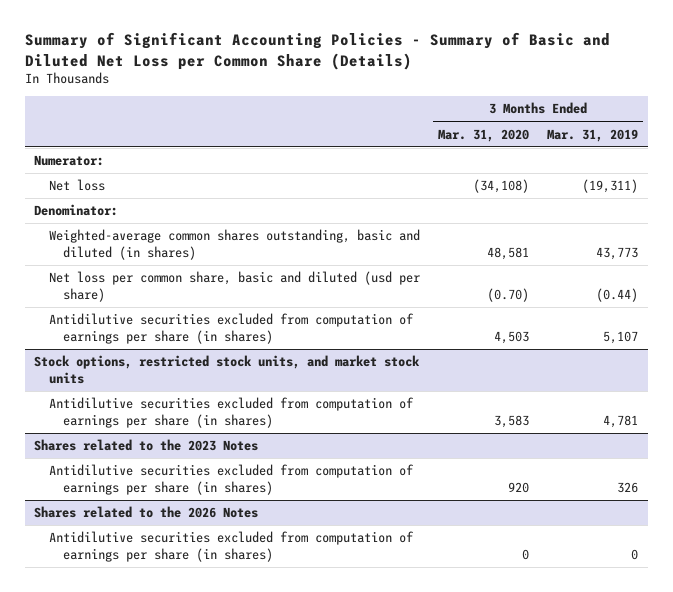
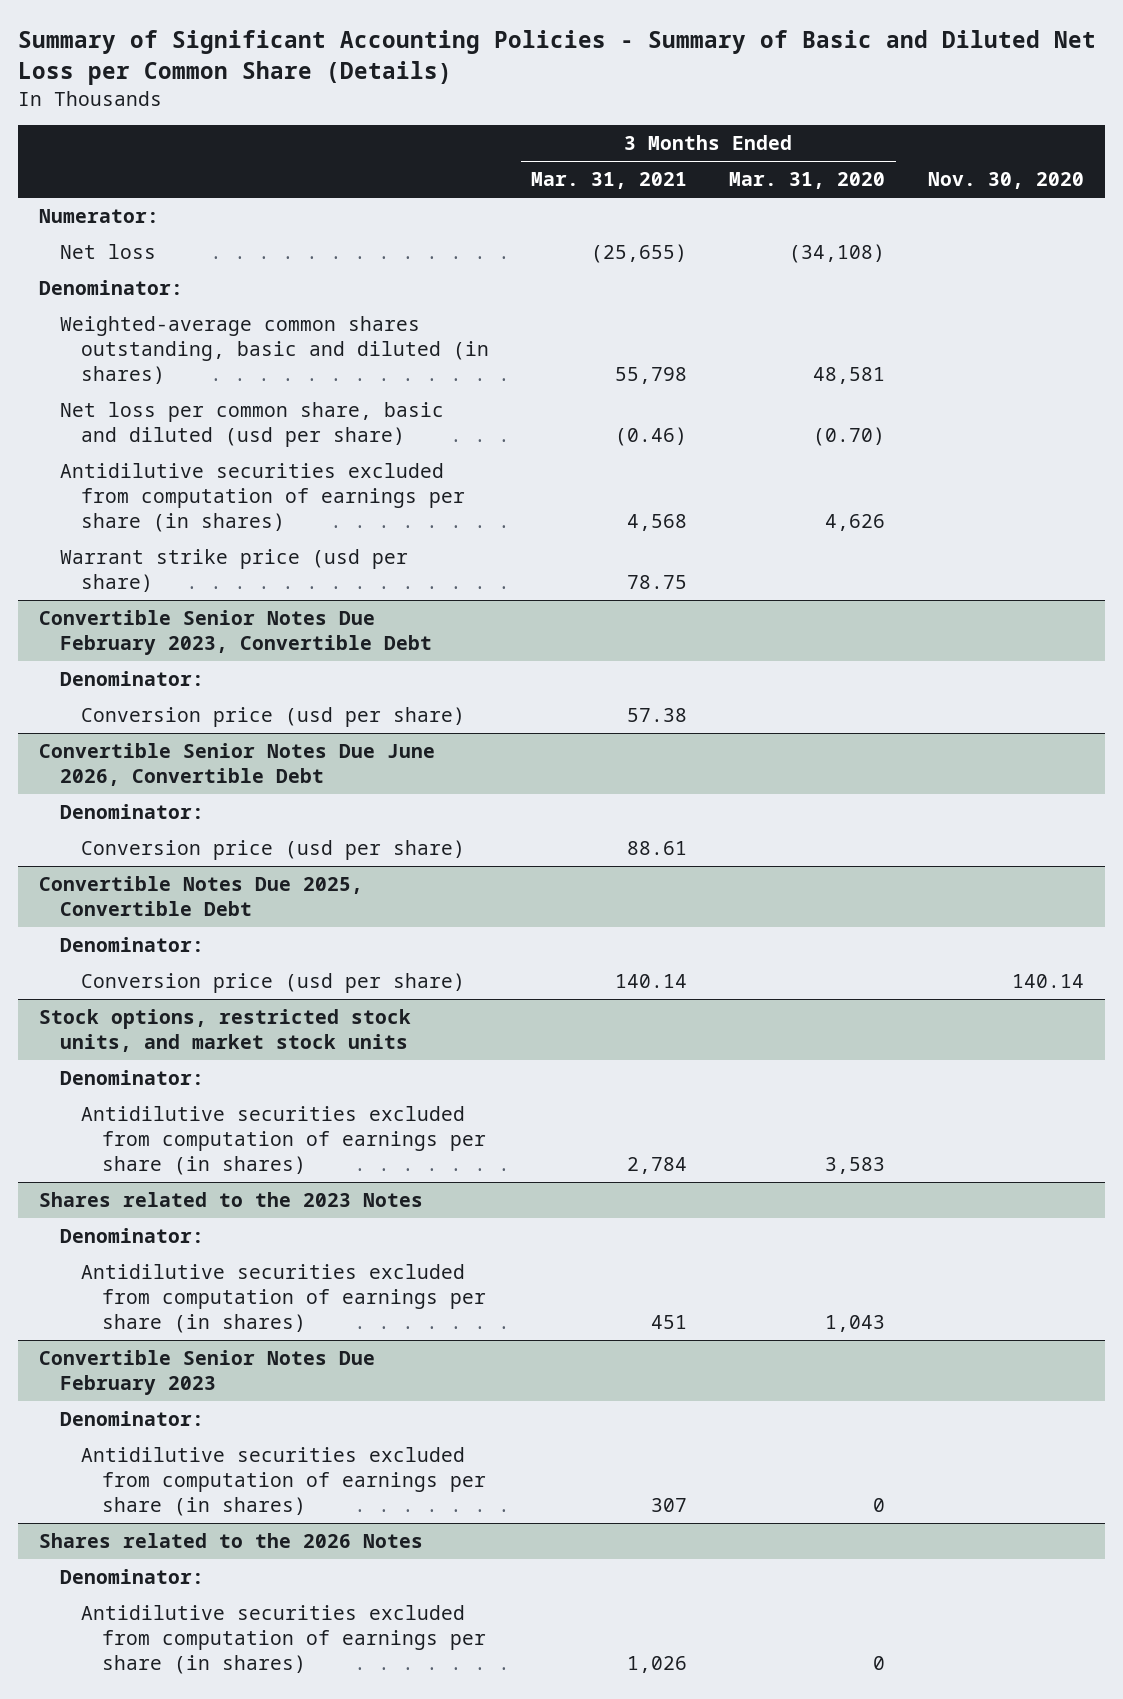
[547,128,639,142] Mar. 31, 2019 -> none
none -> [531,172,688,190] Mar. 31, 2021
none -> [927,172,1084,190] Nov. 30, 2020
[493,330,529,344] 4,503 -> [825,513,886,531] 4,626
none -> [60,549,409,592] Warrant strike price (usd per share)
none -> [38,610,433,655] Convertible Senior Notes Due February 2023, Convertible Debt
none -> [60,671,205,687] Denominator:
none -> [81,707,466,728] Conversion price (usd per share)
none -> [38,743,435,786] Convertible Senior Notes Due June 2026, Convertible Debt
none -> [60,804,205,820] Denominator:
none -> [81,840,466,861] Conversion price (usd per share)
none -> [38,876,363,916] Convertible Notes Due 2025, Convertible Debt
none -> [60,937,205,953] Denominator:
none -> [81,973,466,994] Conversion price (usd per share)
none -> [60,1070,205,1086] Denominator:
none -> [60,1228,205,1244] Denominator:
[507,481,529,493] 920 -> [825,1314,886,1332] 1,043
none -> [38,1350,375,1395] Convertible Senior Notes Due February 2023
none -> [60,1411,205,1427] Denominator:
none -> [81,1447,487,1516] Antidilutive securities excluded from computation of earnings per share (in shares)
none -> [60,1569,205,1585] Denominator:

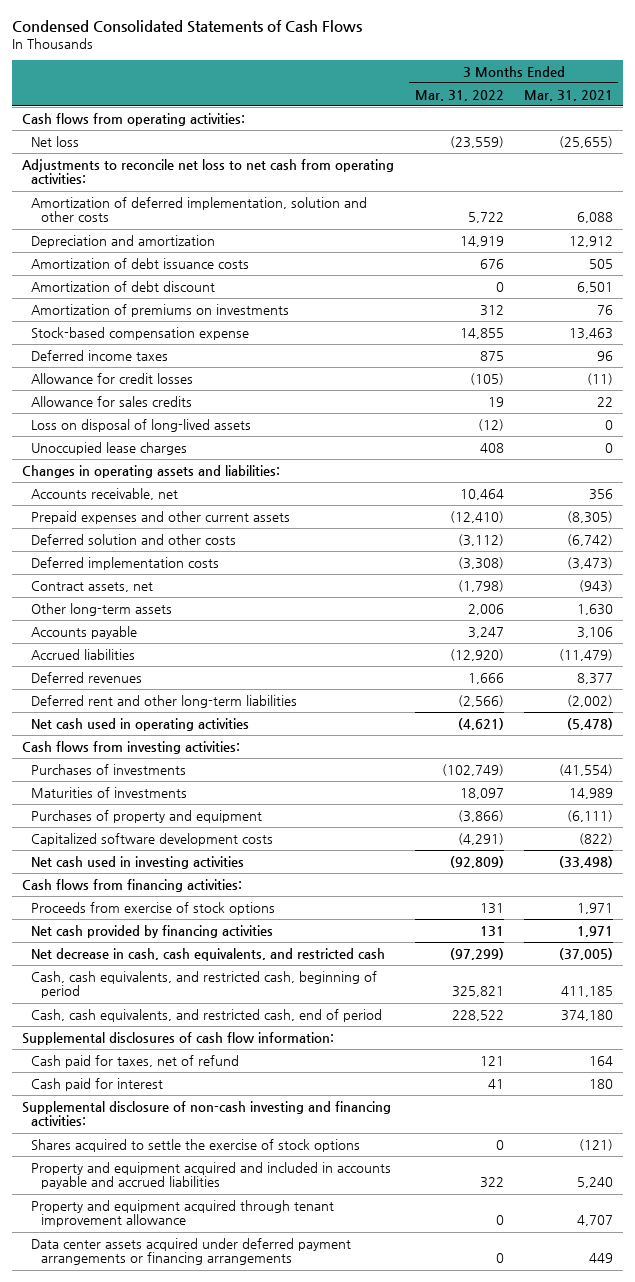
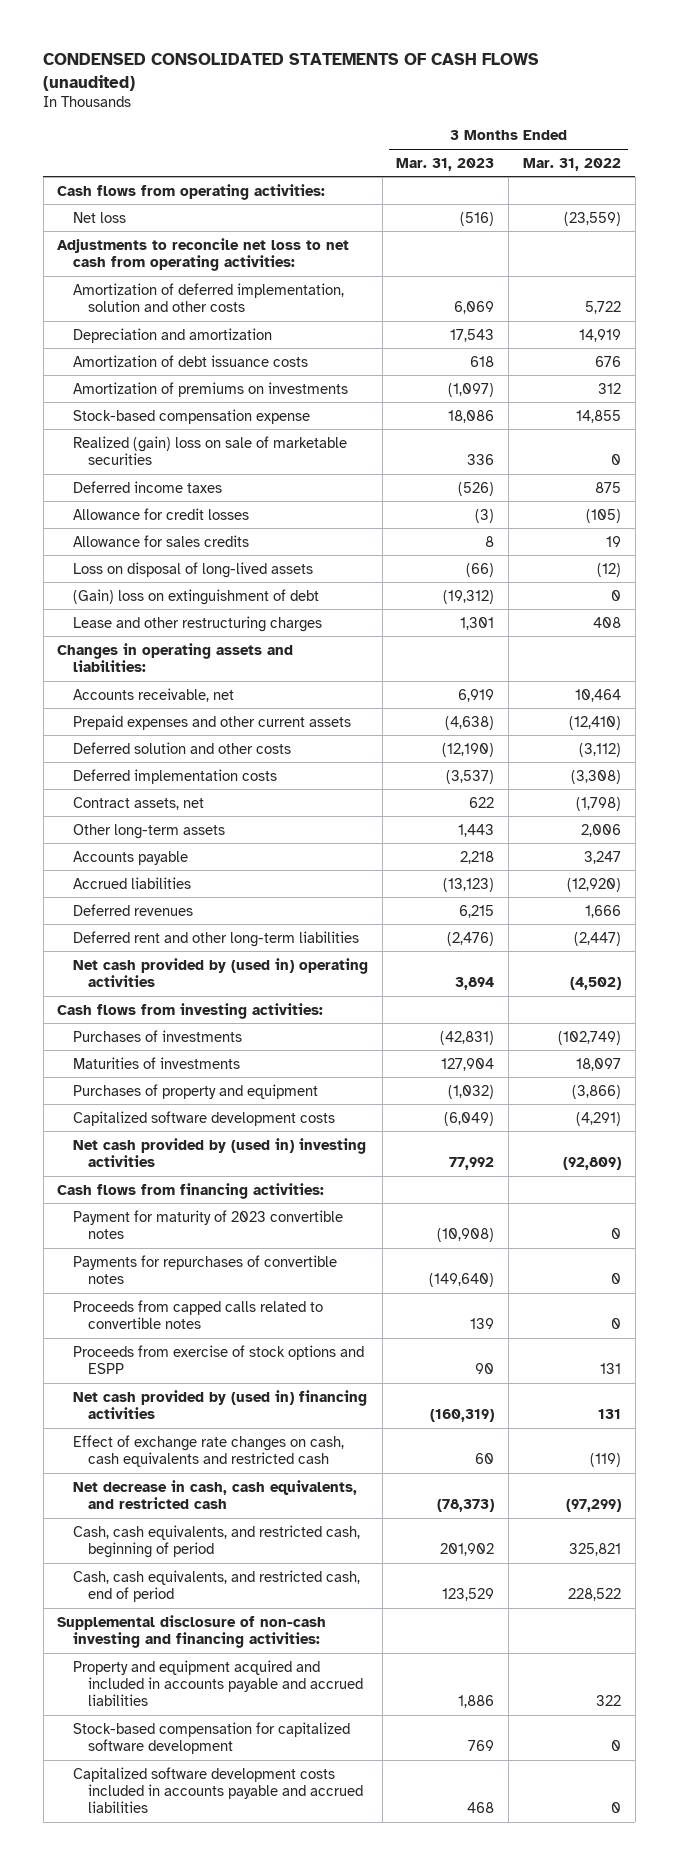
[11,19,362,33] Condensed Consolidated Statements of Cash Flows -> [43,53,540,91] CONDENSED CONSOLIDATED STATEMENTS OF CASH FLOWS (unaudited)
[524,89,614,101] Mar. 31, 2021 -> none
none -> [396,157,495,171] Mar. 31, 2023
[31,280,216,292] Amortization of debt discount -> none
none -> [72,435,347,465] Realized (gain) loss on sale of marketable securities
[31,441,188,455] Unoccupied lease charges -> none
none -> [72,588,319,605] (Gain) loss on extinguishment of debt
none -> [72,615,322,632] Lease and other restructuring charges
[457,694,504,707] (2,566) -> [574,931,622,946] (2,447)
[31,717,250,731] Net cash used in operating activities -> [72,957,368,987] Net cash provided by (used in) operating activities
[457,717,504,730] (4,621) -> [570,976,622,990] (4,502)
[31,855,245,869] Net cash used in investing activities -> [72,1137,366,1167] Net cash provided by (used in) investing activities
none -> [72,1209,343,1239] Payment for maturity of 2023 convertible notes
none -> [72,1254,337,1284] Payments for repurchases of convertible notes
none -> [72,1299,323,1329] Proceeds from capped calls related to convertible notes
[31,901,276,915] Proceeds from exercise of stock options -> [72,1344,364,1374] Proceeds from exercise of stock options and ESPP
[31,924,274,938] Net cash provided by financing activities -> [72,1389,367,1419] Net cash provided by (used in) financing activities
none -> [72,1434,344,1467] Effect of exchange rate changes on cash, cash equivalents and restricted cash
[21,1031,334,1045] Supplemental disclosures of cash flow information: -> none
[31,1054,240,1068] Cash paid for taxes, net of refund -> none
[31,1077,164,1091] Cash paid for interest -> none
[31,1138,361,1152] Shares acquired to settle the exercise of stock options -> none
[31,1199,335,1228] Property and equipment acquired through tenant improvement allowance -> none
[31,1237,352,1266] Data center assets acquired under deferred payment arrangements or financing arrangements -> none
none -> [72,1721,350,1754] Stock-based compensation for capitalized software development
none -> [72,1766,364,1814] Capitalized software development costs included in accounts payable and accrued liabilities

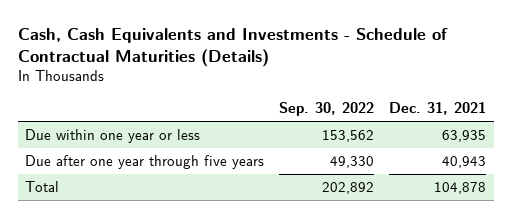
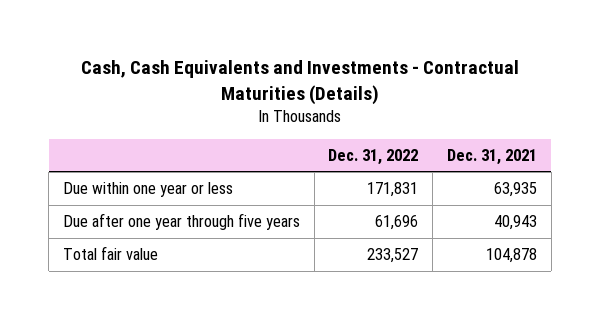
[17,27,448,67] Cash, Cash Equivalents and Investments - Schedule of Contractual Maturities (Details) -> [80,60,519,105] Cash, Cash Equivalents and Investments - Contractual Maturities (Details)
[279,102,375,117] Sep. 30, 2022 -> none
none -> [328,148,419,165] Dec. 31, 2022
[25,180,60,192] Total -> [63,246,159,261] Total fair value

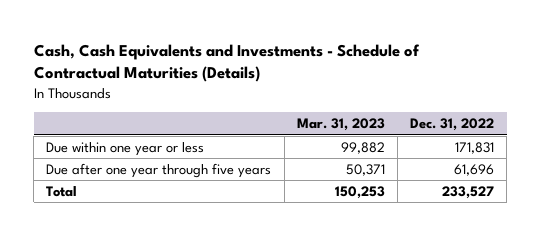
[80,60,519,105] Cash, Cash Equivalents and Investments - Contractual Maturities (Details) -> [33,43,420,83] Cash, Cash Equivalents and Investments - Schedule of Contractual Maturities (Details)
[446,148,537,165] Dec. 31, 2021 -> none
none -> [296,118,385,132] Mar. 31, 2023
[63,246,159,261] Total fair value -> [46,185,78,197] Total

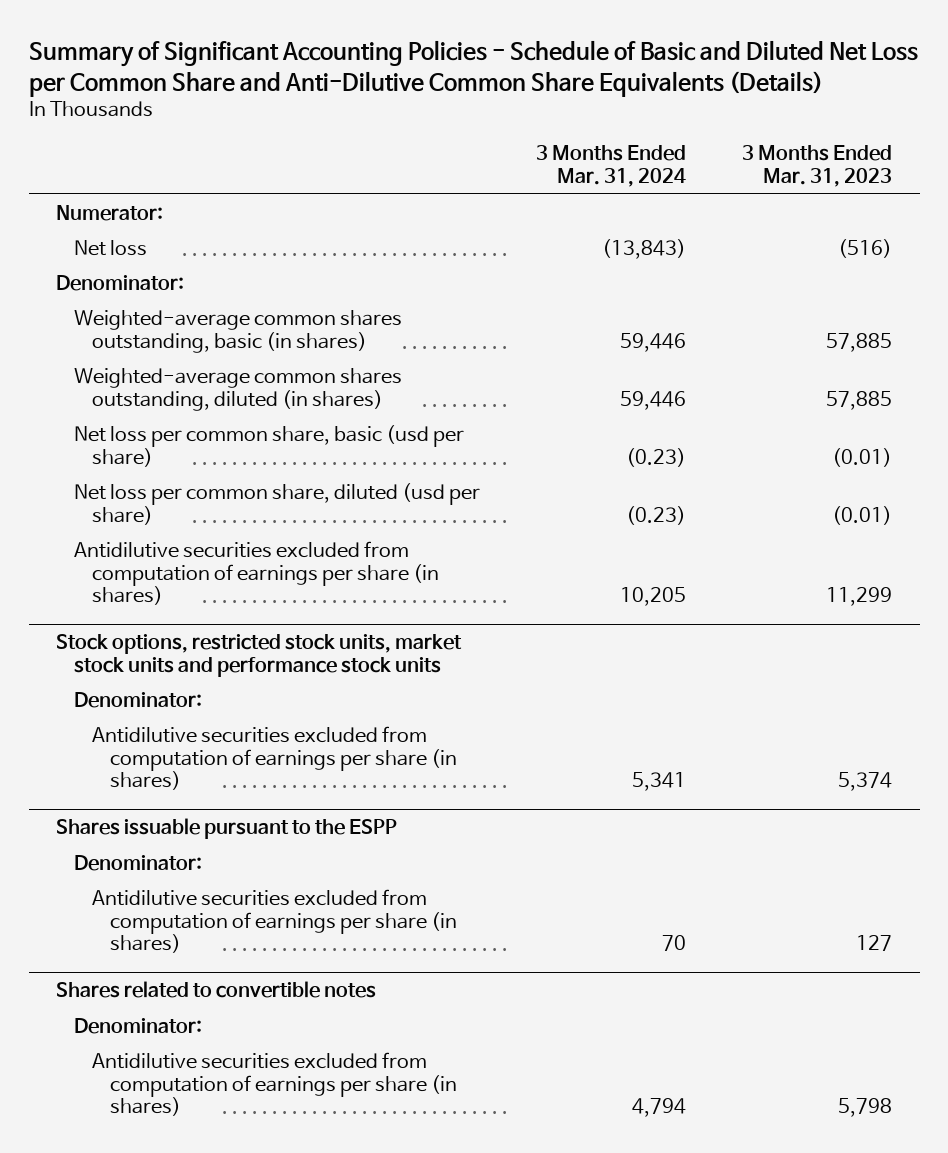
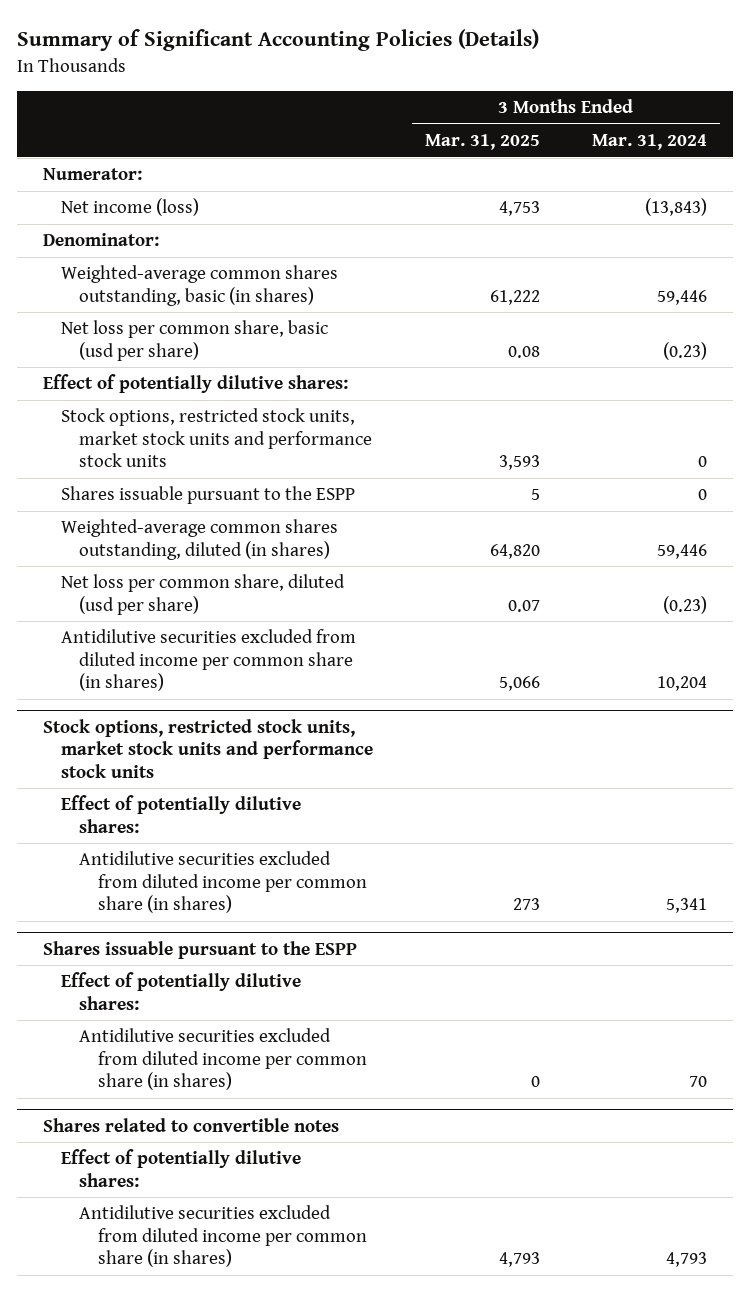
[28,40,918,97] Summary of Significant Accounting Policies - Schedule of Basic and Diluted Net Loss per Common Share and Anti-Dilutive Common Share Equivalents (Details) -> [17,29,540,52] Summary of Significant Accounting Policies (Details)
[741,145,892,188] 3 Months Ended Mar. 31, 2023 -> none
none -> [425,133,541,150] Mar. 31, 2025
[74,239,148,256] Net loss -> [61,198,200,217] Net income (loss)
none -> [43,374,349,394] Effect of potentially dilutive shares:
none -> [61,408,373,468] Stock options, restricted stock units, market stock units and performance stock units
none -> [61,486,356,505] Shares issuable pursuant to the ESPP
[74,367,403,411] Weighted-average common shares outstanding, diluted (in shares) -> [61,519,339,560] Weighted-average common shares outstanding, diluted (in shares)
[74,540,440,606] Antidilutive securities excluded from computation of earnings per share (in shares) -> [61,629,357,692] Antidilutive securities excluded from diluted income per common share (in shares)
[620,587,687,607] 10,205 -> [656,676,707,692] 10,204
[74,691,203,708] Denominator: -> none
none -> [61,795,302,833] Effect of potentially dilutive shares:
[92,725,457,791] Antidilutive securities excluded from computation of earnings per share (in shares) -> [79,851,367,914] Antidilutive securities excluded from diluted income per common share (in shares)
[74,854,203,871] Denominator: -> none
none -> [61,972,302,1010] Effect of potentially dilutive shares:
[92,888,457,954] Antidilutive securities excluded from computation of earnings per share (in shares) -> [79,1028,367,1091] Antidilutive securities excluded from diluted income per common share (in shares)
[74,1017,203,1034] Denominator: -> none
none -> [61,1149,302,1187] Effect of potentially dilutive shares:
[92,1051,457,1117] Antidilutive securities excluded from computation of earnings per share (in shares) -> [79,1205,367,1268] Antidilutive securities excluded from diluted income per common share (in shares)
[632,1098,687,1118] 4,794 -> [665,1252,707,1268] 4,793

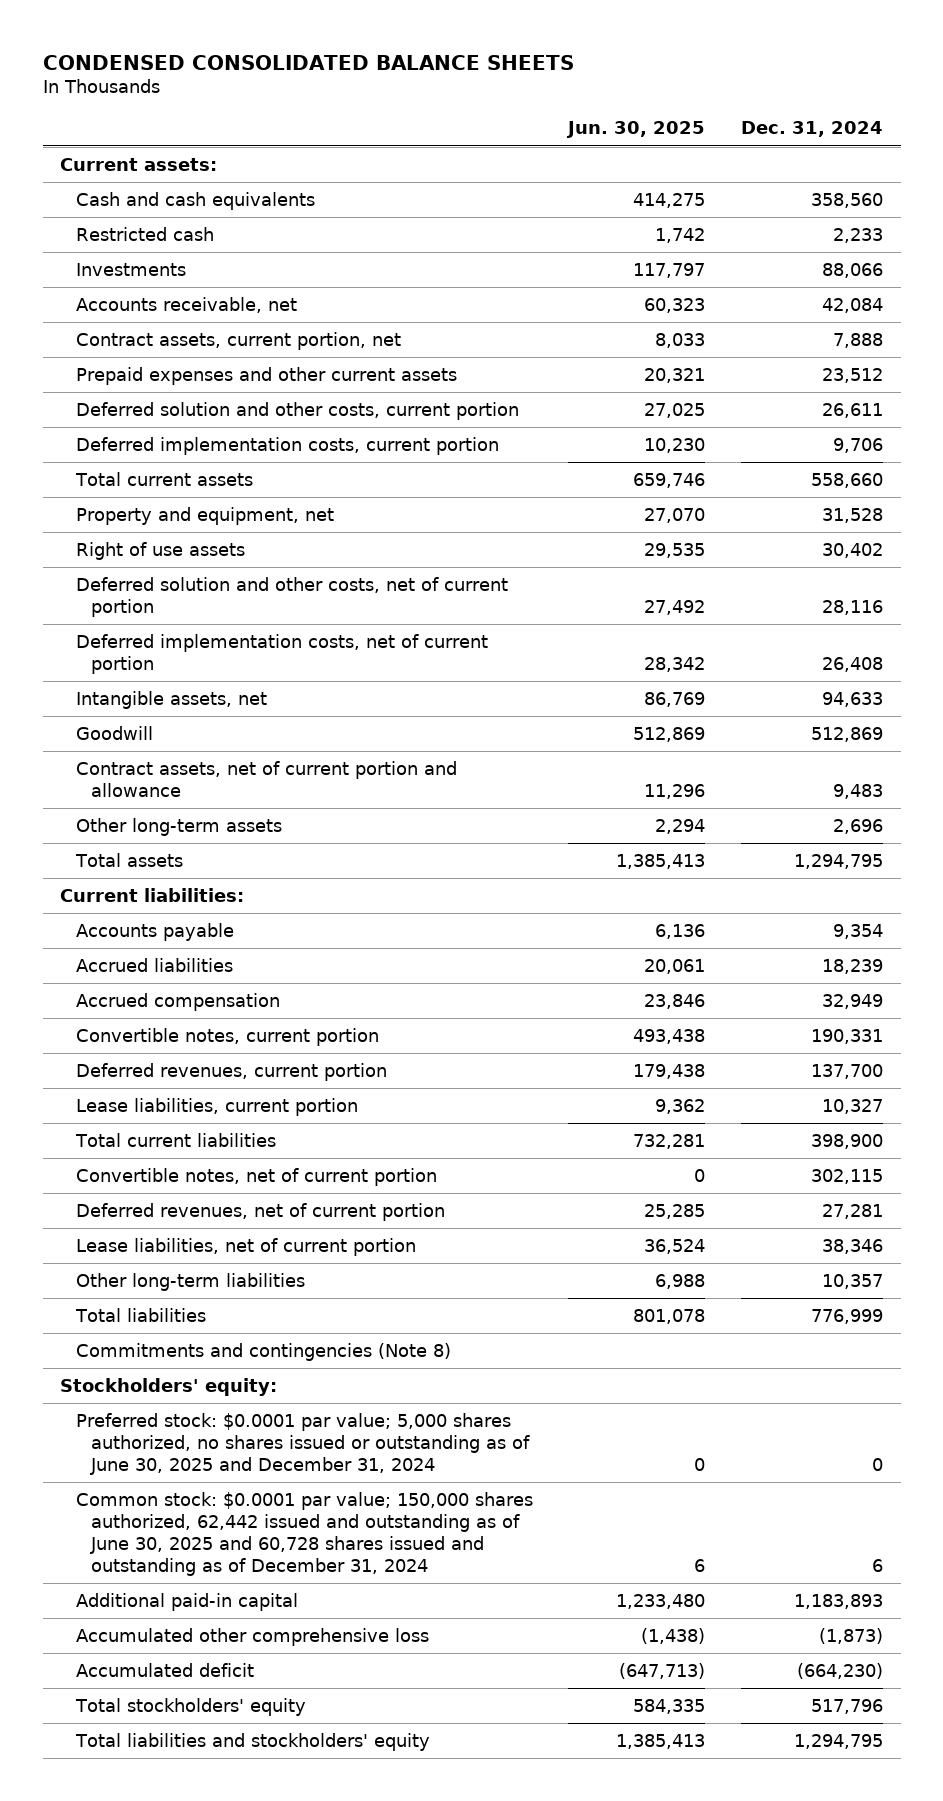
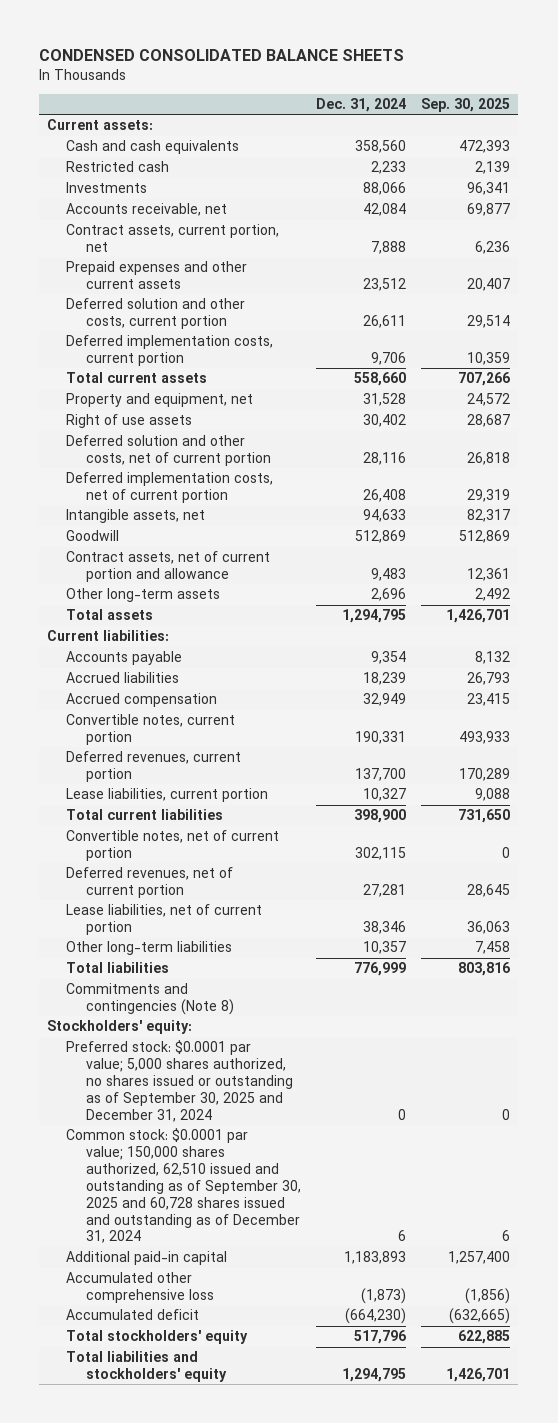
[566,121,706,139] Jun. 30, 2025 -> none
none -> [421,97,511,112] Sep. 30, 2025
[75,1412,530,1475] Preferred stock: $0.0001 par value; 5,000 shares authorized, no shares issued or outstanding as of June 30, 2025 and December 31, 2024 -> [66,1040,293,1122] Preferred stock: $0.0001 par value; 5,000 shares authorized, no shares issued or outstanding as of September 30, 2025 and December 31, 2024
[75,1491,533,1576] Common stock: $0.0001 par value; 150,000 shares authorized, 62,442 issued and outstanding as of June 30, 2025 and 60,728 shares issued and outstanding as of December 31, 2024 -> [66,1128,301,1244] Common stock: $0.0001 par value; 150,000 shares authorized, 62,510 issued and outstanding as of September 30, 2025 and 60,728 shares issued and outstanding as of December 31, 2024

